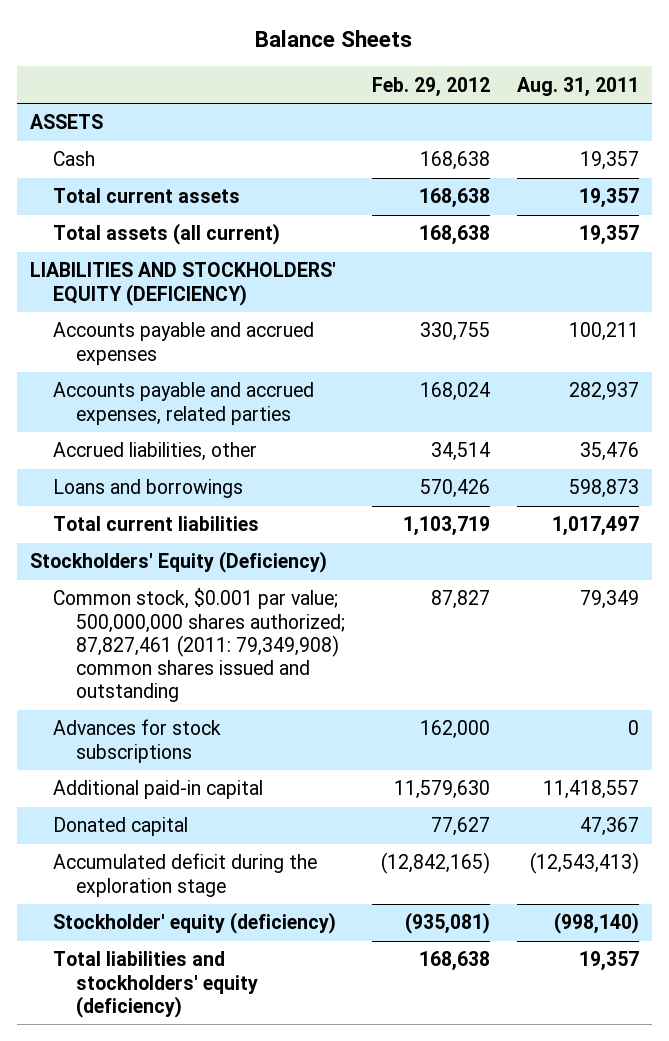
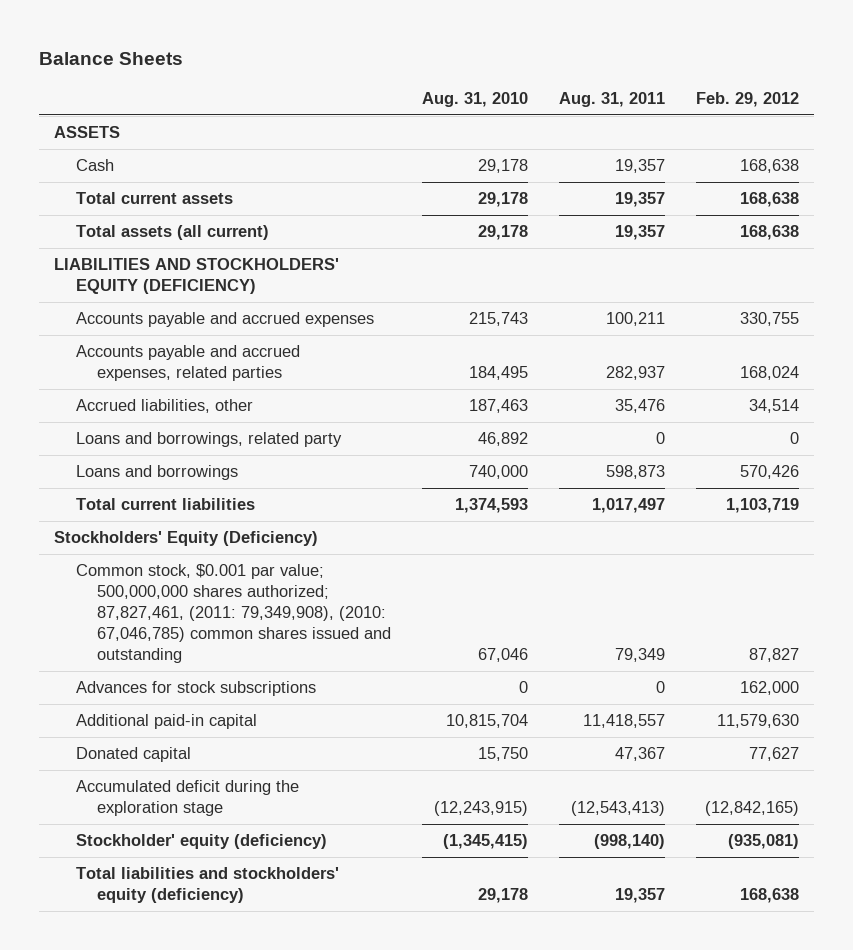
none -> [422,91,529,107] Aug. 31, 2010
none -> [75,432,342,448] Loans and borrowings, related party
[53,588,346,703] Common stock, $0.001 par value; 500,000,000 shares authorized; 87,827,461 (2011: 79,349,908) common shares issued and outstanding -> [75,564,392,664] Common stock, $0.001 par value; 500,000,000 shares authorized; 87,827,461, (2011: 79,349,908), (2010: 67,046,785) common shares issued and outstanding

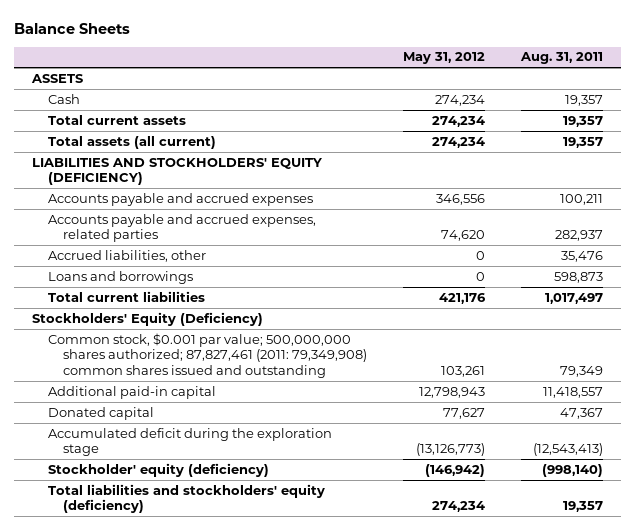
[422,91,529,107] Aug. 31, 2010 -> none
[695,91,799,107] Feb. 29, 2012 -> none
none -> [402,52,485,65] May 31, 2012
[75,432,342,448] Loans and borrowings, related party -> none
[75,681,316,697] Advances for stock subscriptions -> none
[75,564,392,664] Common stock, $0.001 par value; 500,000,000 shares authorized; 87,827,461, (2011: 79,349,908), (2010: 67,046,785) common shares issued and outstanding -> [47,332,368,379] Common stock, $0.001 par value; 500,000,000 shares authorized; 87,827,461 (2011: 79,349,908) common shares issued and outstanding

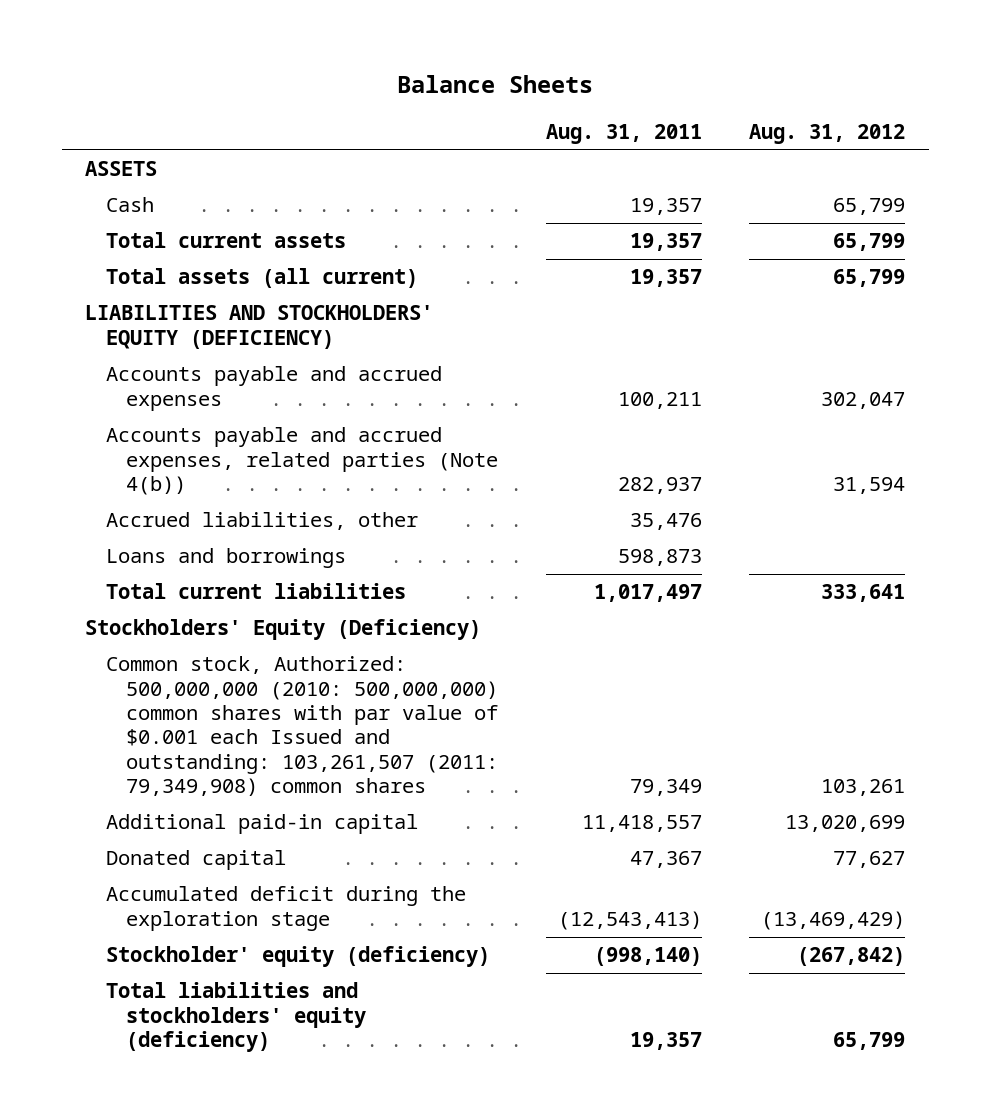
[402,52,485,65] May 31, 2012 -> none
none -> [749,123,906,144] Aug. 31, 2012
[47,213,316,243] Accounts payable and accrued expenses, related parties -> [105,427,499,496] Accounts payable and accrued expenses, related parties (Note 4(b))
[47,332,368,379] Common stock, $0.001 par value; 500,000,000 shares authorized; 87,827,461 (2011: 79,349,908) common shares issued and outstanding -> [105,656,499,796] Common stock, Authorized: 500,000,000 (2010: 500,000,000) common shares with par value of $0.001 each Issued and outstanding: 103,261,507 (2011: 79,349,908) common shares

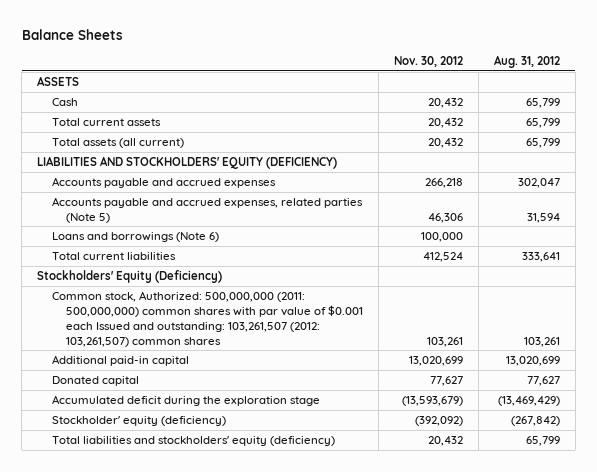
[545,123,702,144] Aug. 31, 2011 -> none
none -> [393,56,463,68] Nov. 30, 2012
[105,512,418,531] Accrued liabilities, other -> none
[105,427,499,496] Accounts payable and accrued expenses, related parties (Note 4(b)) -> [51,196,363,223] Accounts payable and accrued expenses, related parties (Note 5)
[105,548,346,569] Loans and borrowings -> [51,231,219,242] Loans and borrowings (Note 6)
[105,656,499,796] Common stock, Authorized: 500,000,000 (2010: 500,000,000) common shares with par value of $0.001 each Issued and outstanding: 103,261,507 (2011: 79,349,908) common shares -> [51,290,363,347] Common stock, Authorized: 500,000,000 (2011: 500,000,000) common shares with par value of $0.001 each Issued and outstanding: 103,261,507 (2012: 103,261,507) common shares

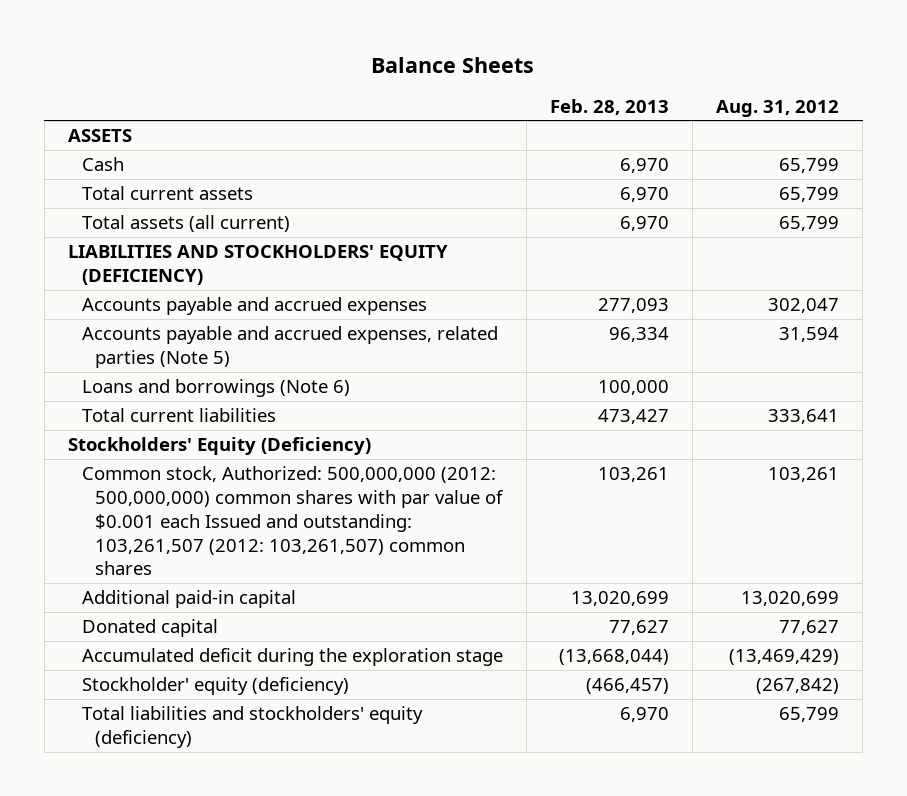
[393,56,463,68] Nov. 30, 2012 -> none
none -> [549,98,669,115] Feb. 28, 2013
[51,290,363,347] Common stock, Authorized: 500,000,000 (2011: 500,000,000) common shares with par value of $0.001 each Issued and outstanding: 103,261,507 (2012: 103,261,507) common shares -> [81,466,505,576] Common stock, Authorized: 500,000,000 (2012: 500,000,000) common shares with par value of $0.001 each Issued and outstanding: 103,261,507 (2012: 103,261,507) common shares

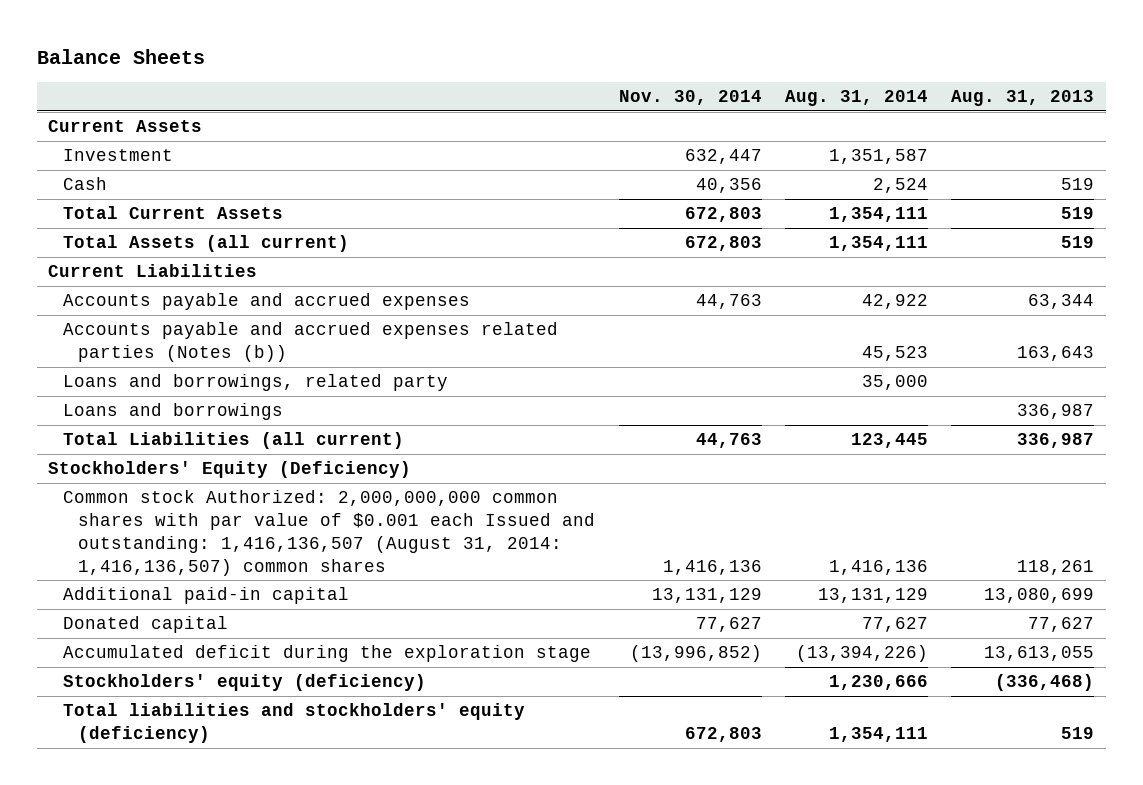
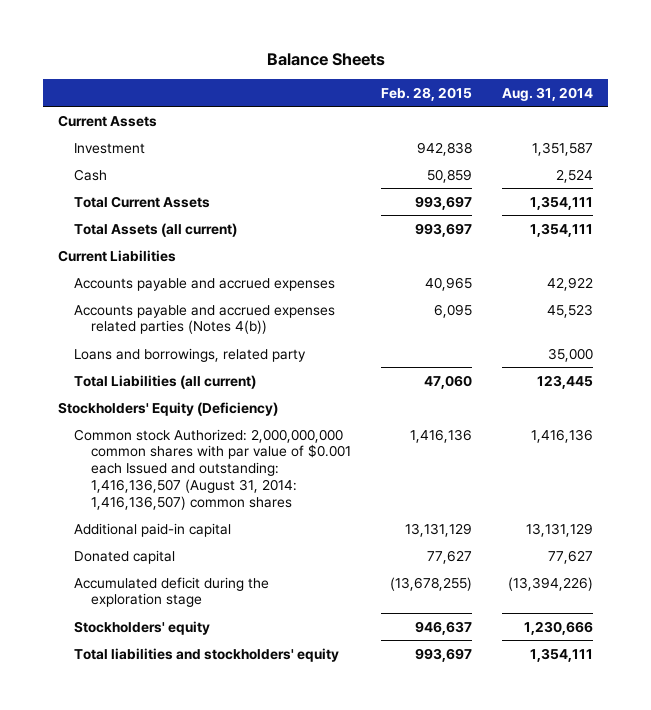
[618,89,762,105] Nov. 30, 2014 -> none
[951,89,1095,106] Aug. 31, 2013 -> none
none -> [381,86,473,101] Feb. 28, 2015
[63,322,559,362] Accounts payable and accrued expenses related parties (Notes (b)) -> [74,304,336,335] Accounts payable and accrued expenses related parties (Notes 4(b))
[63,403,284,421] Loans and borrowings -> none
[63,674,427,692] Stockholders' equity (deficiency) -> [74,620,211,635] Stockholders' equity
[63,703,526,743] Total liabilities and stockholders' equity (deficiency) -> [74,647,340,662] Total liabilities and stockholders' equity

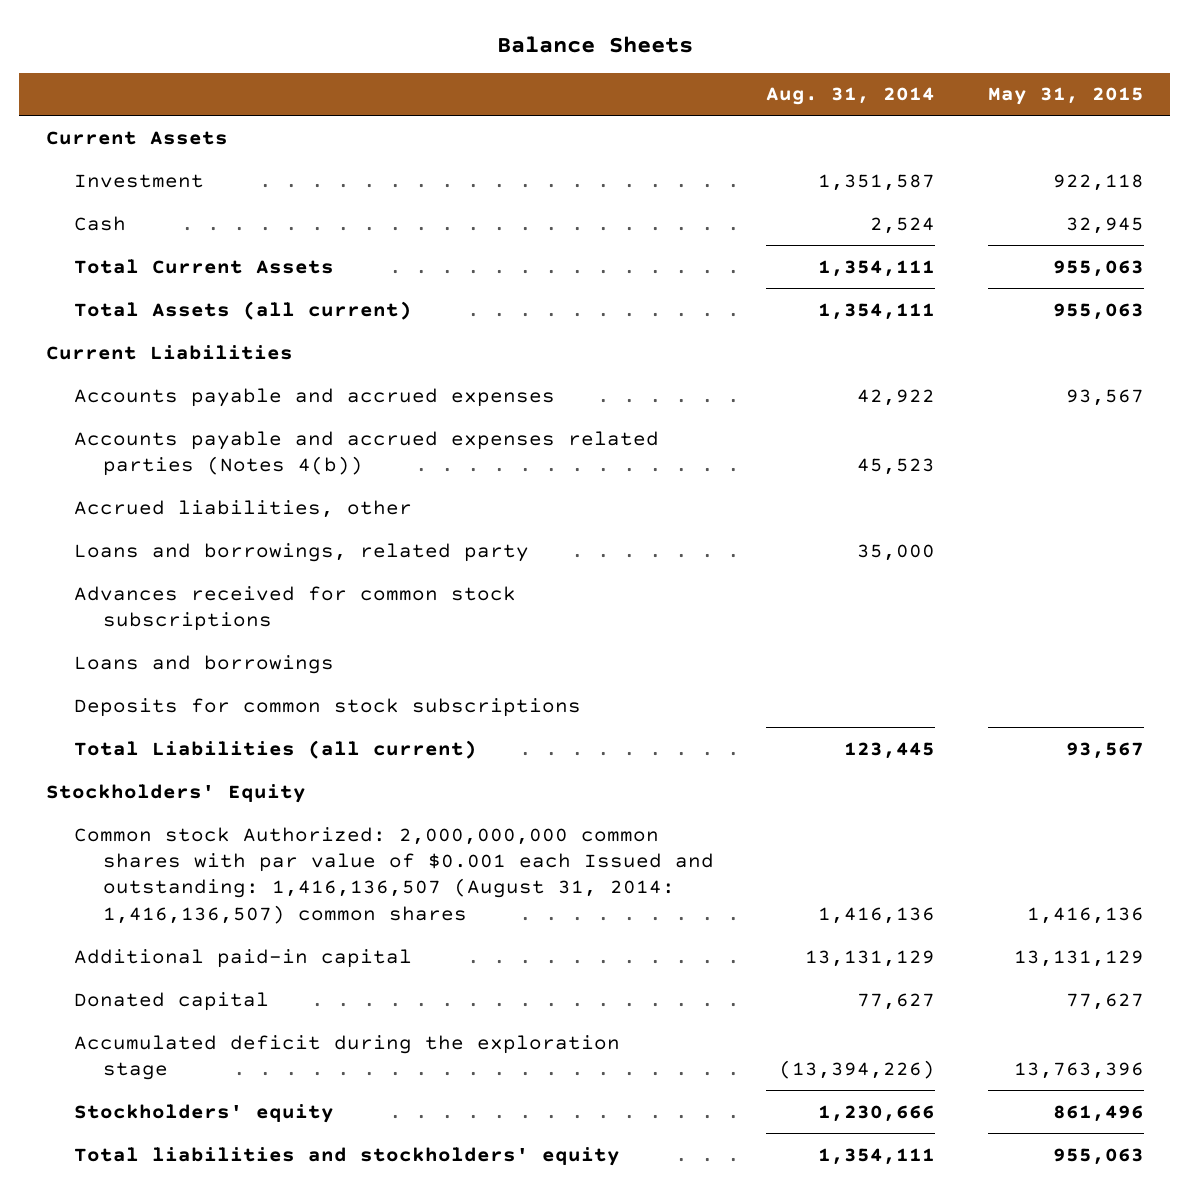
[381,86,473,101] Feb. 28, 2015 -> none
none -> [988,87,1145,106] May 31, 2015
none -> [74,499,413,518] Accrued liabilities, other
none -> [74,585,517,631] Advances received for common stock subscriptions
none -> [74,654,335,674] Loans and borrowings
none -> [74,697,582,717] Deposits for common stock subscriptions
[57,401,278,416] Stockholders' Equity (Deficiency) -> [45,783,306,803] Stockholders' Equity

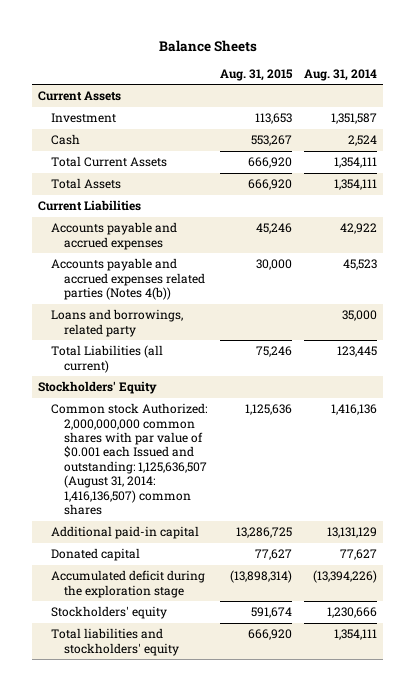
[988,87,1145,106] May 31, 2015 -> none
none -> [219,68,293,81] Aug. 31, 2015
[74,300,413,320] Total Assets (all current) -> [51,178,122,190] Total Assets
[74,499,413,518] Accrued liabilities, other -> none
[74,585,517,631] Advances received for common stock subscriptions -> none
[74,654,335,674] Loans and borrowings -> none
[74,697,582,717] Deposits for common stock subscriptions -> none
[74,826,714,924] Common stock Authorized: 2,000,000,000 common shares with par value of $0.001 each Issued and outstanding: 1,416,136,507 (August 31, 2014: 1,416,136,507) common shares -> [51,403,208,516] Common stock Authorized: 2,000,000,000 common shares with par value of $0.001 each Issued and outstanding: 1,125,636,507 (August 31, 2014: 1,416,136,507) common shares

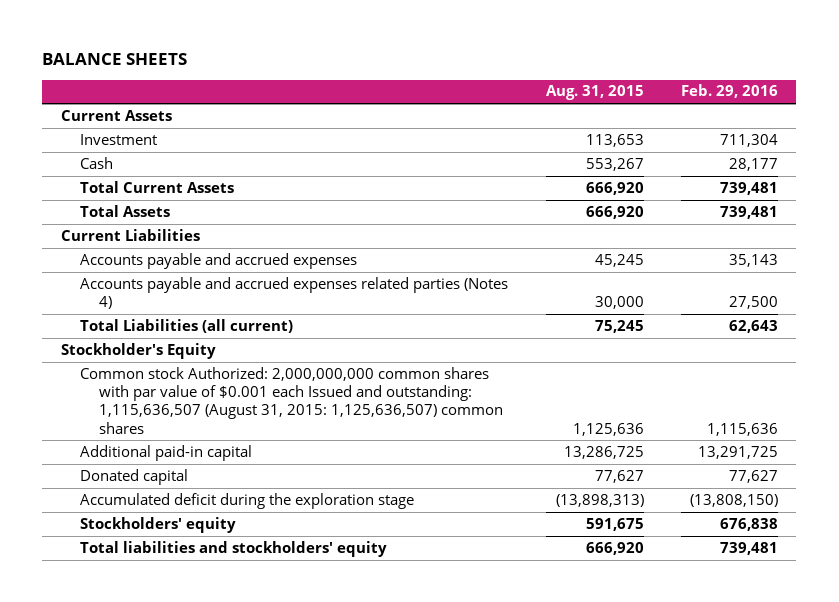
[158,39,257,52] Balance Sheets -> [42,53,188,66] BALANCE SHEETS
[304,68,378,81] Aug. 31, 2014 -> none
none -> [680,84,778,99] Feb. 29, 2016
[51,309,184,337] Loans and borrowings, related party -> none
[255,223,292,235] 45,246 -> [594,253,644,267] 45,245
[51,258,206,300] Accounts payable and accrued expenses related parties (Notes 4(b)) -> [80,276,509,310] Accounts payable and accrued expenses related parties (Notes 4)
[255,346,292,358] 75,246 -> [594,319,644,333] 75,245
[38,381,158,395] Stockholders' Equity -> [61,342,217,359] Stockholder's Equity
[51,403,208,516] Common stock Authorized: 2,000,000,000 common shares with par value of $0.001 each Issued and outstanding: 1,125,636,507 (August 31, 2014: 1,416,136,507) common shares -> [80,366,504,434] Common stock Authorized: 2,000,000,000 common shares with par value of $0.001 each Issued and outstanding: 1,115,636,507 (August 31, 2015: 1,125,636,507) common shares
[229,570,292,584] (13,898,314) -> [555,493,644,507] (13,898,313)
[250,607,292,619] 591,674 -> [585,517,644,531] 591,675

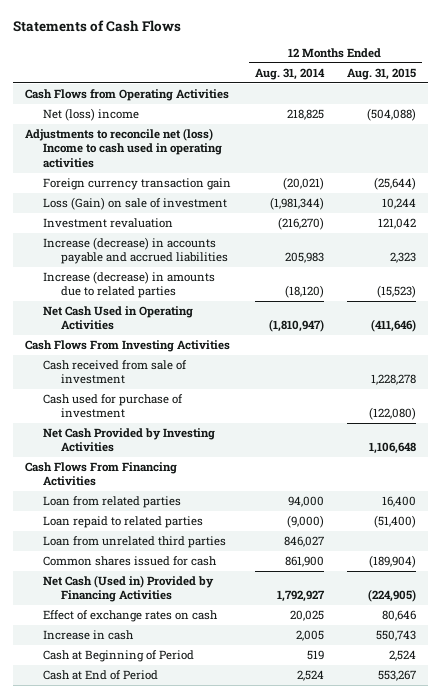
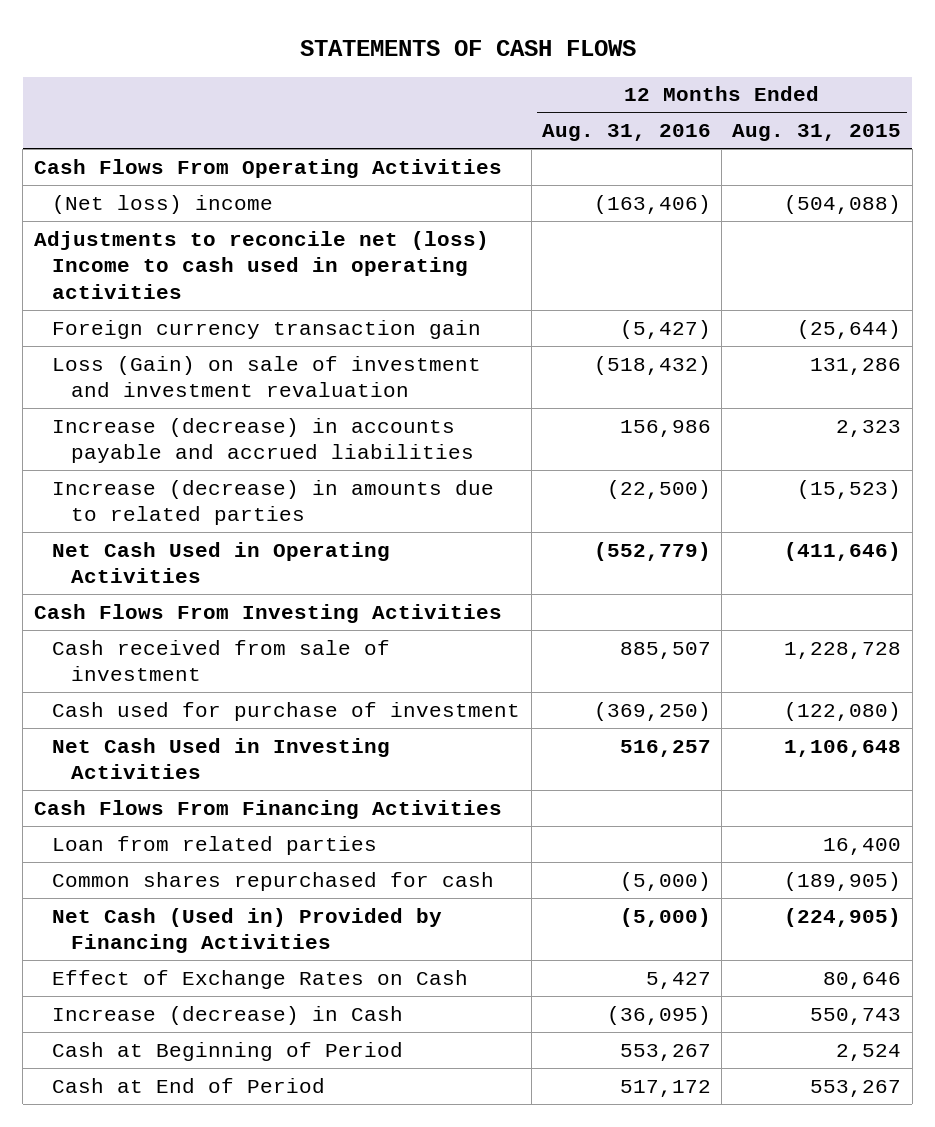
[13,20,182,33] Statements of Cash Flows -> [299,39,636,56] STATEMENTS OF CASH FLOWS
[254,67,325,80] Aug. 31, 2014 -> none
none -> [541,124,711,142] Aug. 31, 2016
[25,89,230,102] Cash Flows from Operating Activities -> [33,158,502,178] Cash Flows From Operating Activities
[43,108,140,122] Net (loss) income -> [52,194,274,214] (Net loss) income
[43,218,174,229] Investment revaluation -> none
[43,197,228,211] Loss (Gain) on sale of investment -> [52,355,482,398] Loss (Gain) on sale of investment and investment revaluation
[382,198,417,210] 10,244 -> [810,357,902,375] 131,286
[371,374,417,386] 1,228,278 -> [784,641,902,659] 1,228,728
[43,428,216,453] Net Cash Provided by Investing Activities -> [52,737,391,780] Net Cash Used in Investing Activities
[43,516,204,529] Loan repaid to related parties -> none
[43,536,227,549] Loan from unrelated third parties -> none
[43,556,218,567] Common shares issued for cash -> [52,871,495,891] Common shares repurchased for cash
[369,555,417,569] (189,904) -> [784,871,902,891] (189,905)
[43,610,219,623] Effect of exchange rates on cash -> [52,969,469,989] Effect of Exchange Rates on Cash
[43,630,135,641] Increase in cash -> [52,1005,404,1025] Increase (decrease) in Cash

